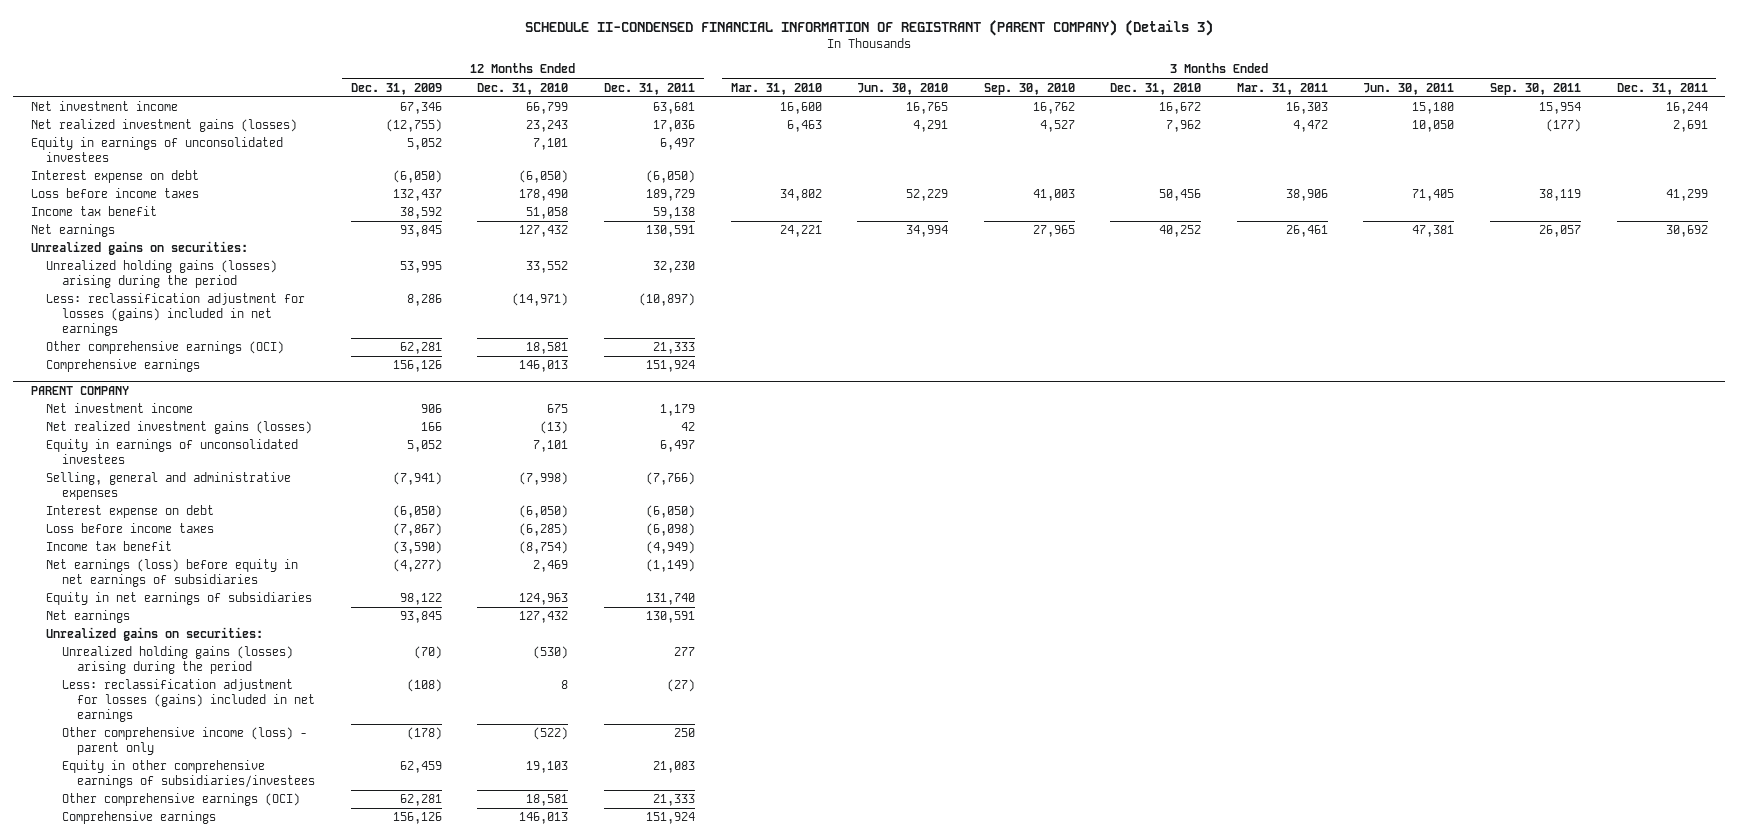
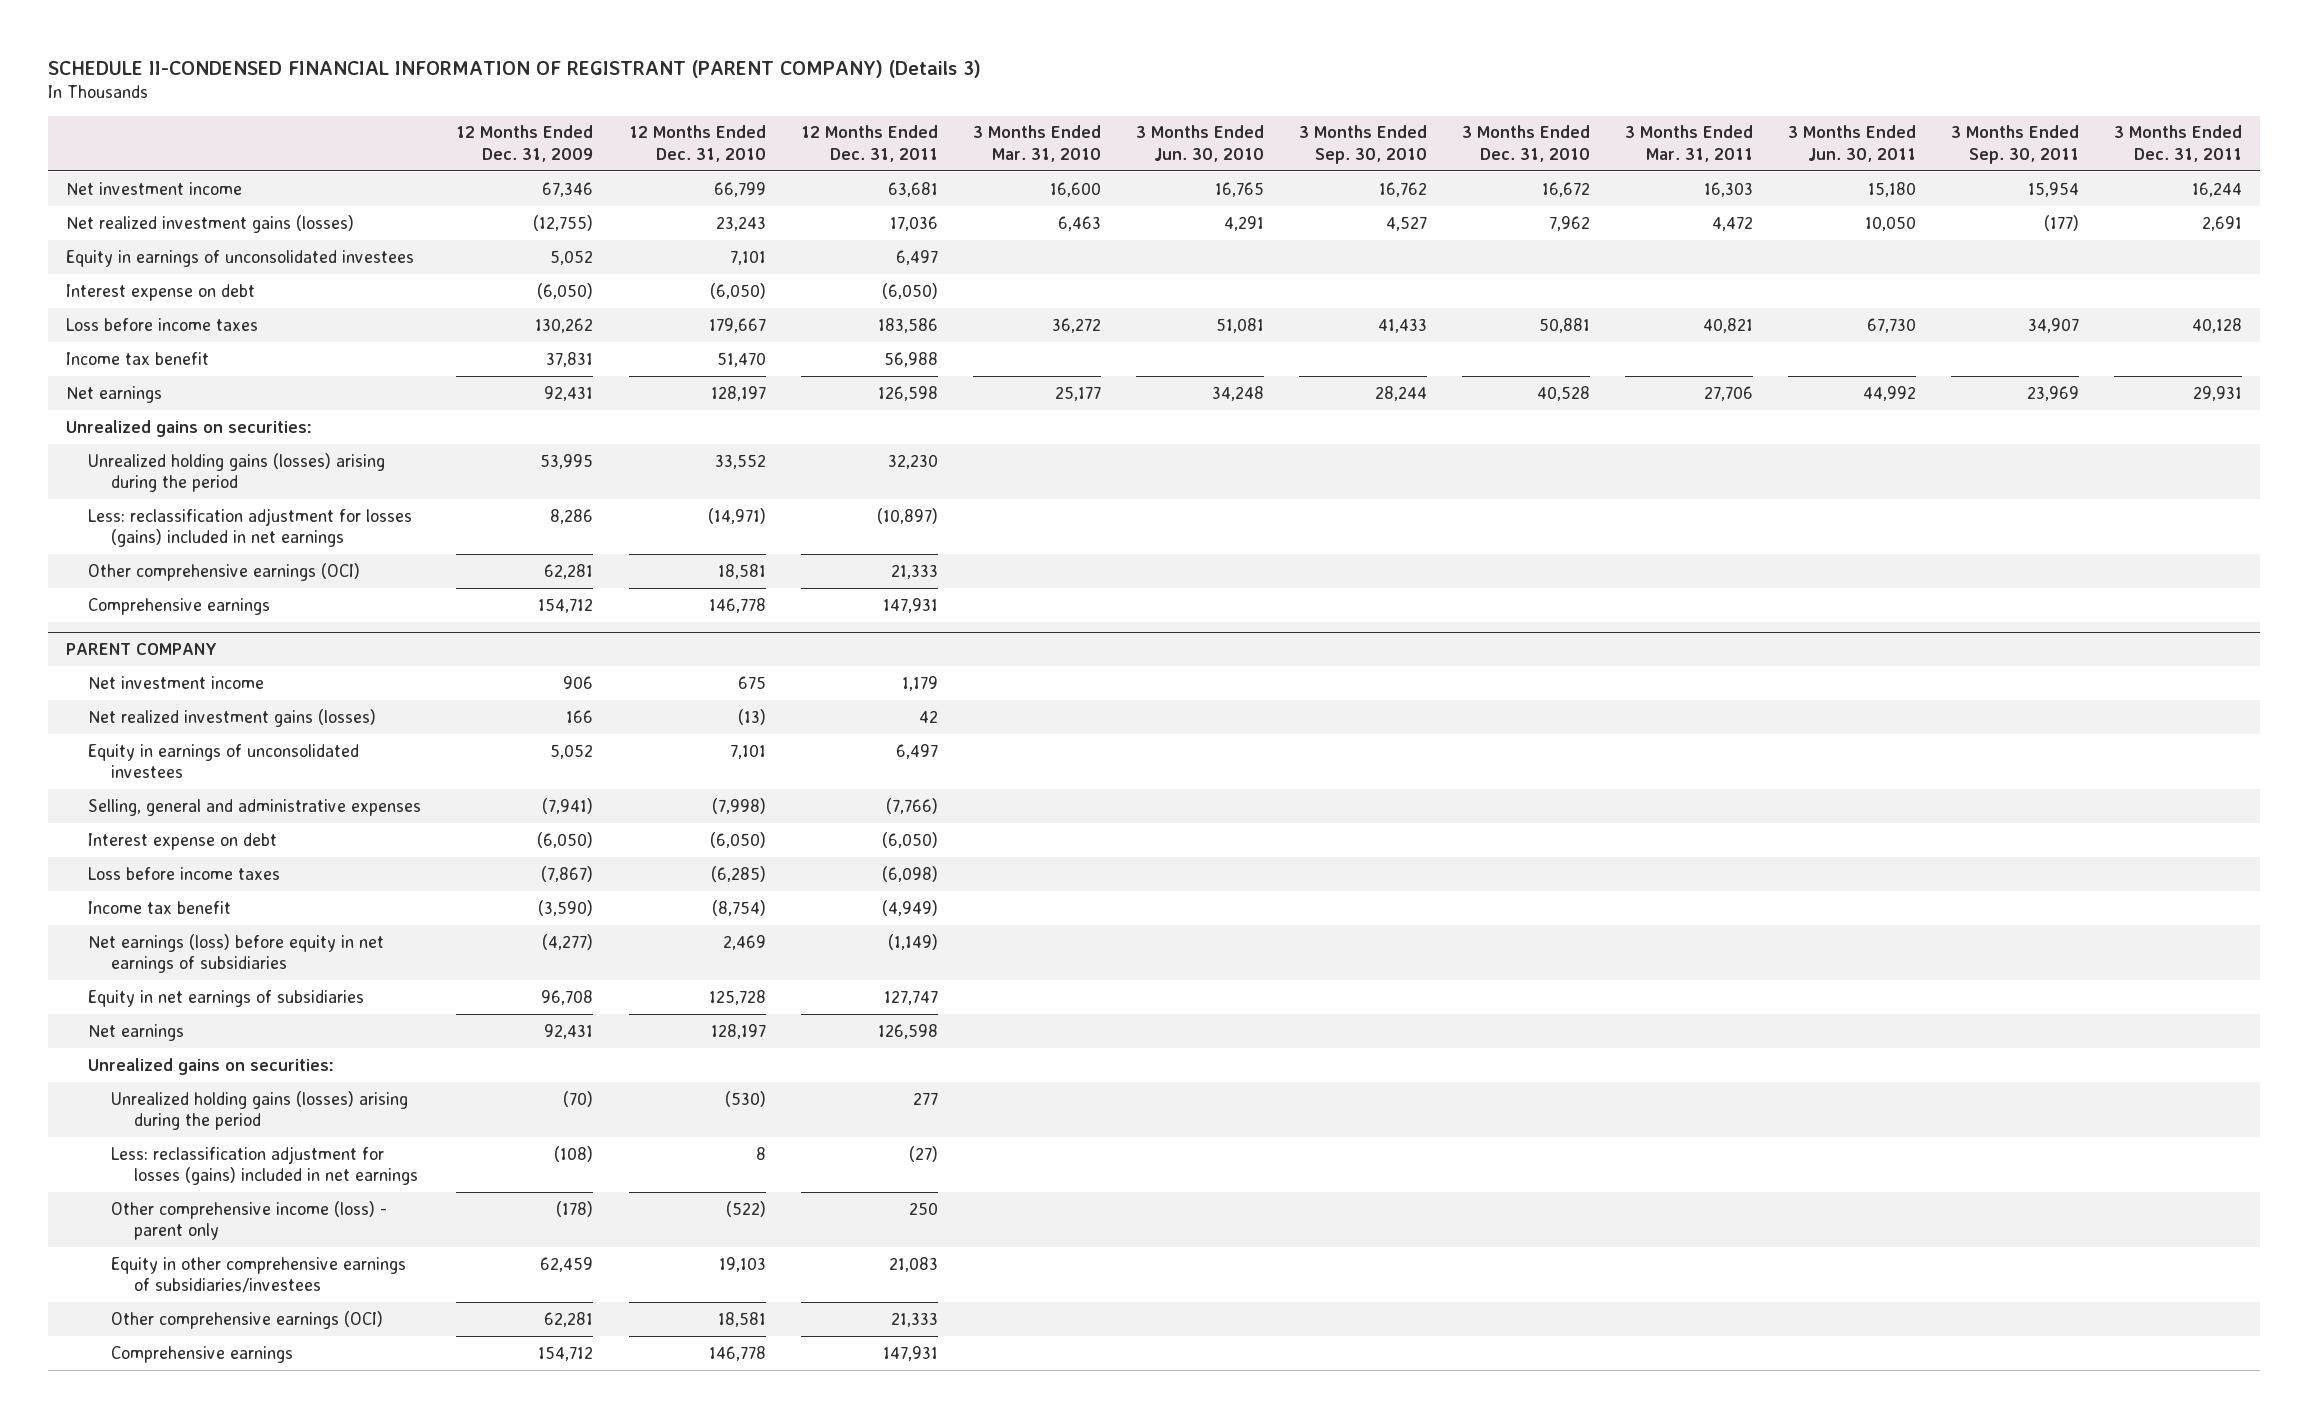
[392,189,442,202] 132,437 -> [535,317,594,333] 130,262
[519,189,569,202] 178,490 -> [708,317,766,333] 179,667
[645,189,695,202] 189,729 -> [877,317,938,333] 183,586
[779,189,822,202] 34,802 -> [1051,317,1101,333] 36,272
[906,189,949,202] 52,229 -> [1215,317,1264,333] 51,081
[1032,189,1075,202] 41,003 -> [1377,317,1427,333] 41,433
[1159,189,1202,202] 50,456 -> [1538,317,1590,333] 50,881
[1285,189,1328,202] 38,906 -> [1702,317,1753,333] 40,821
[1412,189,1455,202] 71,405 -> [1866,317,1916,333] 67,730
[1539,189,1582,202] 38,119 -> [2028,317,2080,333] 34,907
[1665,189,1708,202] 41,299 -> [2192,317,2243,333] 40,128
[399,207,442,220] 38,592 -> [546,351,594,367] 37,831
[526,207,569,220] 51,058 -> [716,351,766,367] 51,470
[652,207,695,220] 59,138 -> [883,351,938,367] 56,988
[399,225,442,238] 93,845 -> [544,385,594,401] 92,431
[519,225,569,238] 127,432 -> [710,385,766,401] 128,197
[645,225,695,238] 130,591 -> [877,385,938,401] 126,598
[779,225,822,238] 24,221 -> [1054,385,1101,401] 25,177
[906,225,949,238] 34,994 -> [1211,385,1264,401] 34,248
[1032,225,1075,238] 27,965 -> [1374,385,1427,401] 28,244
[1159,225,1202,238] 40,252 -> [1536,385,1590,401] 40,528
[1285,225,1328,238] 26,461 -> [1703,385,1753,401] 27,706
[1412,225,1455,238] 47,381 -> [1862,385,1916,401] 44,992
[1539,225,1582,238] 26,057 -> [2027,385,2080,401] 23,969
[1665,225,1708,238] 30,692 -> [2193,385,2243,401] 29,931
[392,360,442,373] 156,126 -> [538,597,594,613] 154,712
[519,360,569,373] 146,013 -> [708,597,766,613] 146,778
[645,360,695,373] 151,924 -> [882,597,938,613] 147,931
[399,593,442,606] 98,122 -> [541,989,594,1005] 96,708
[519,593,569,606] 124,963 -> [708,989,766,1005] 125,728
[645,593,695,606] 131,740 -> [883,989,938,1005] 127,747
[399,611,442,624] 93,845 -> [544,1023,594,1039] 92,431
[519,611,569,624] 127,432 -> [710,1023,766,1039] 128,197
[645,611,695,624] 130,591 -> [877,1023,938,1039] 126,598
[392,812,442,825] 156,126 -> [538,1345,594,1361] 154,712
[519,812,569,825] 146,013 -> [708,1345,766,1361] 146,778
[645,812,695,825] 151,924 -> [882,1345,938,1361] 147,931

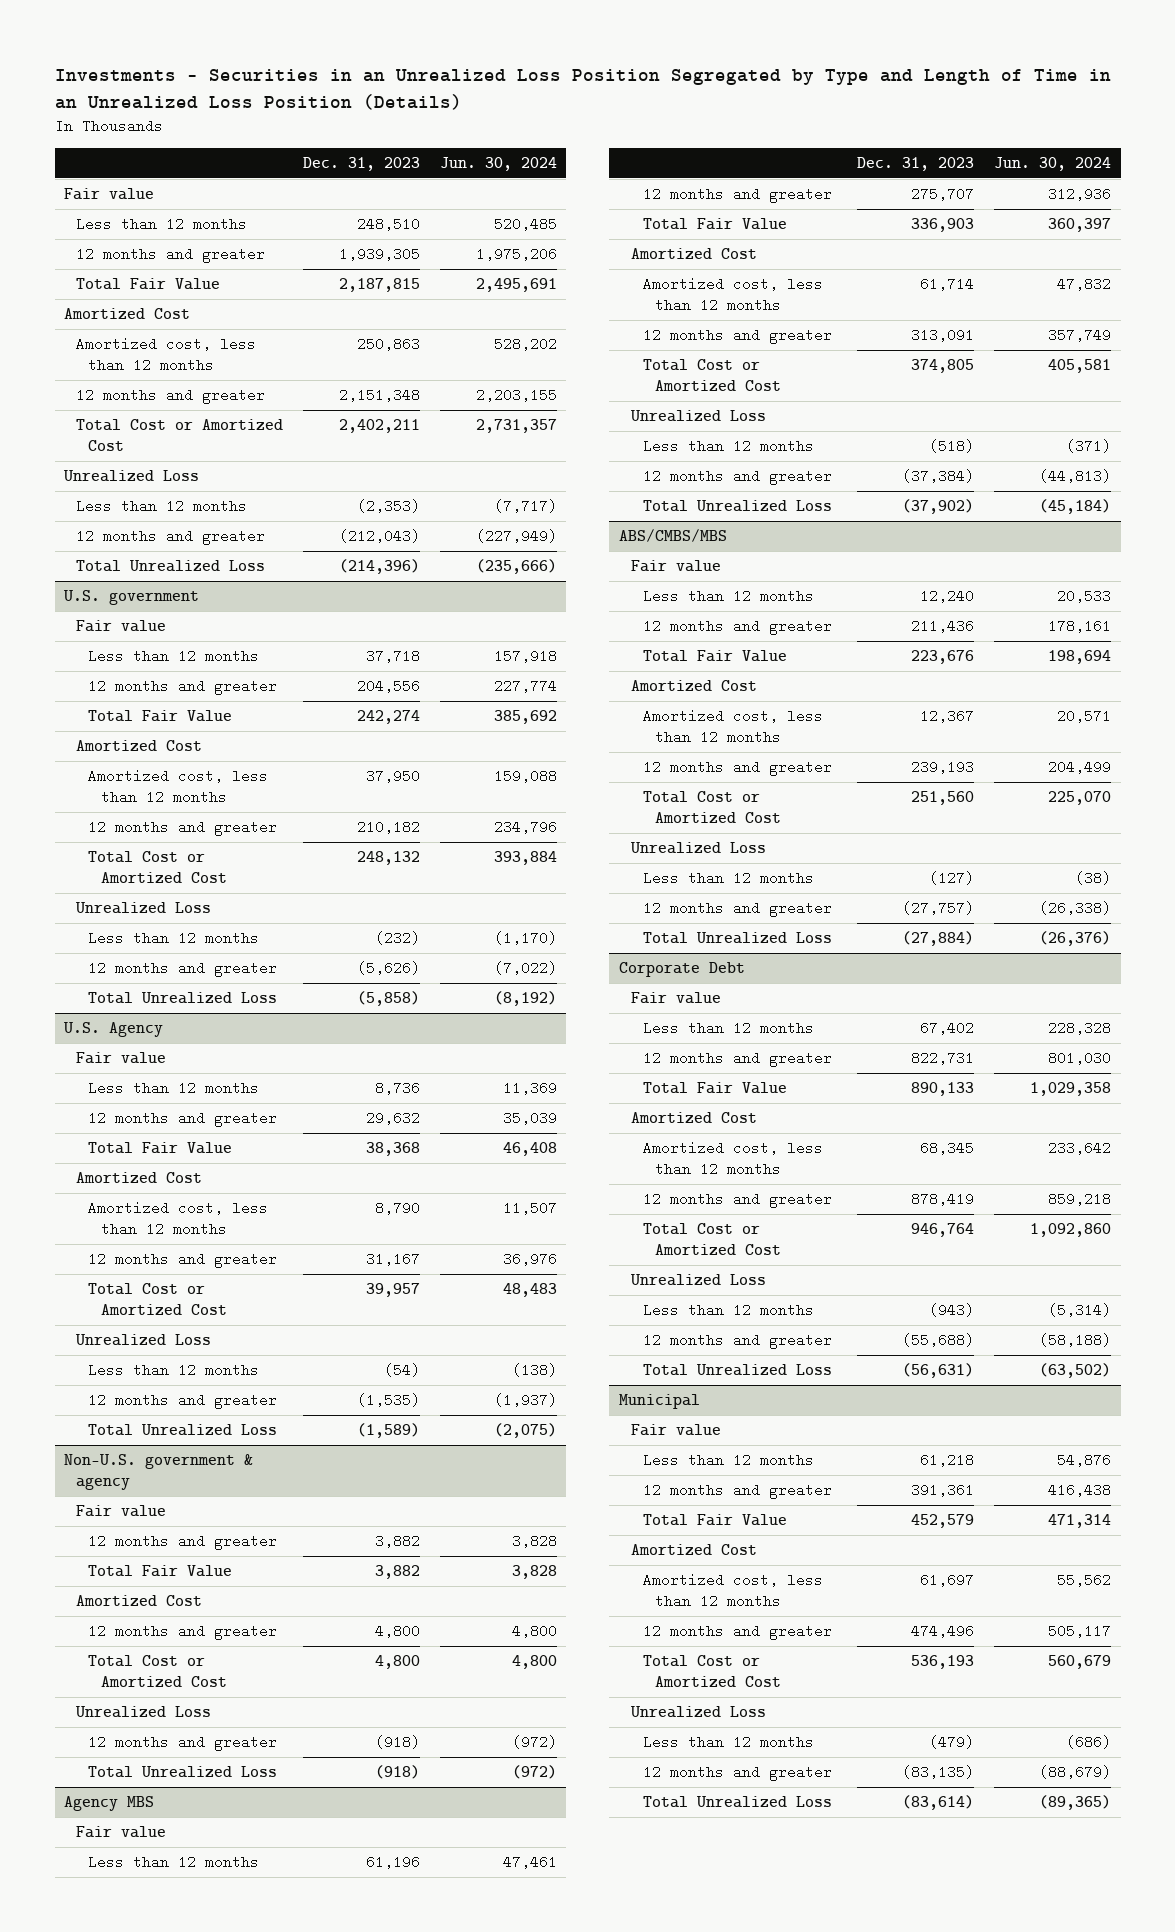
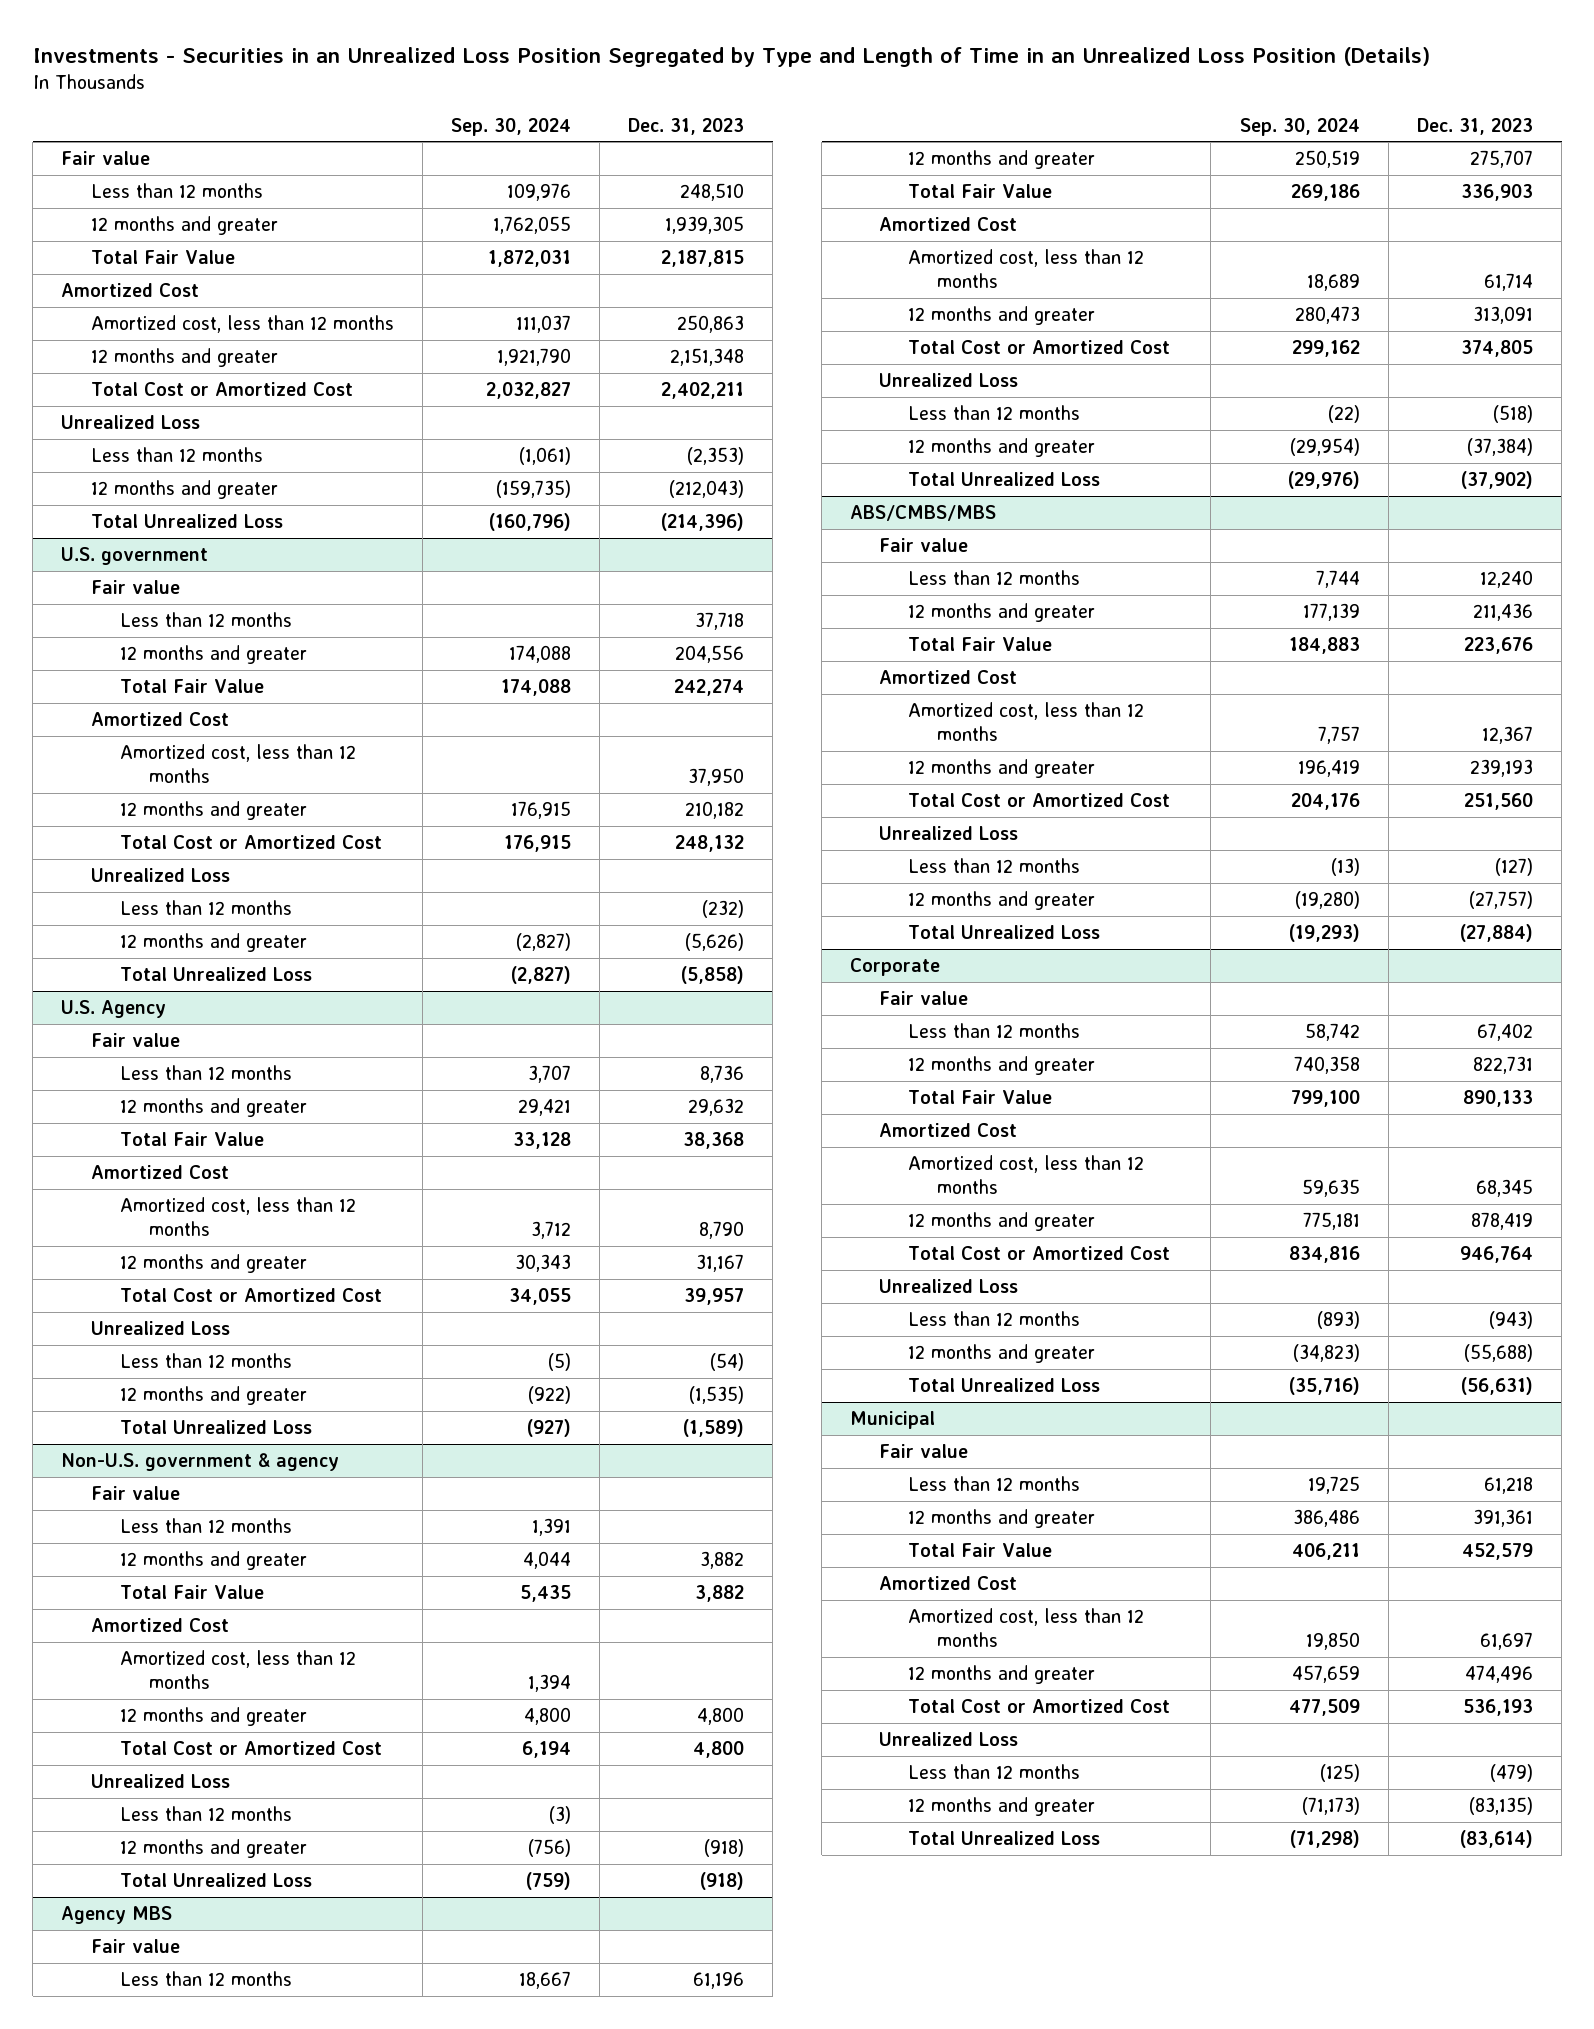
[439,157,557,172] Jun. 30, 2024 -> none
none -> [450,117,571,136] Sep. 30, 2024
none -> [119,1517,292,1533] Less than 12 months
none -> [119,1649,356,1690] Amortized cost, less than 12 months
none -> [119,1805,292,1821] Less than 12 months
[618,962,745,978] Corporate Debt -> [850,957,941,976] Corporate

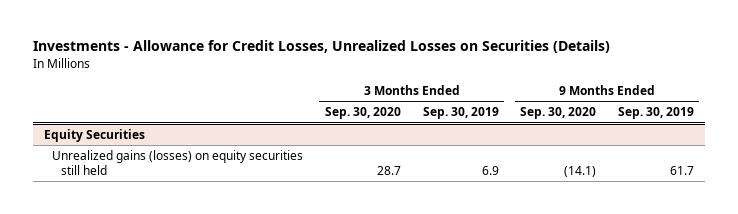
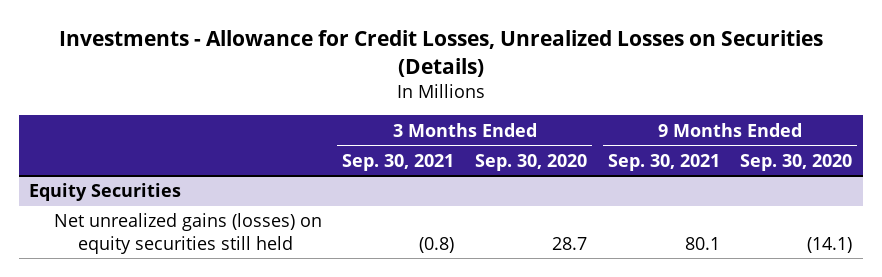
[422,107,499,120] Sep. 30, 2019 -> none
[618,107,695,120] Sep. 30, 2019 -> none
none -> [342,153,455,171] Sep. 30, 2021
none -> [607,153,720,171] Sep. 30, 2021
[52,150,304,175] Unrealized gains (losses) on equity securities still held -> [53,213,322,254] Net unrealized gains (losses) on equity securities still held

